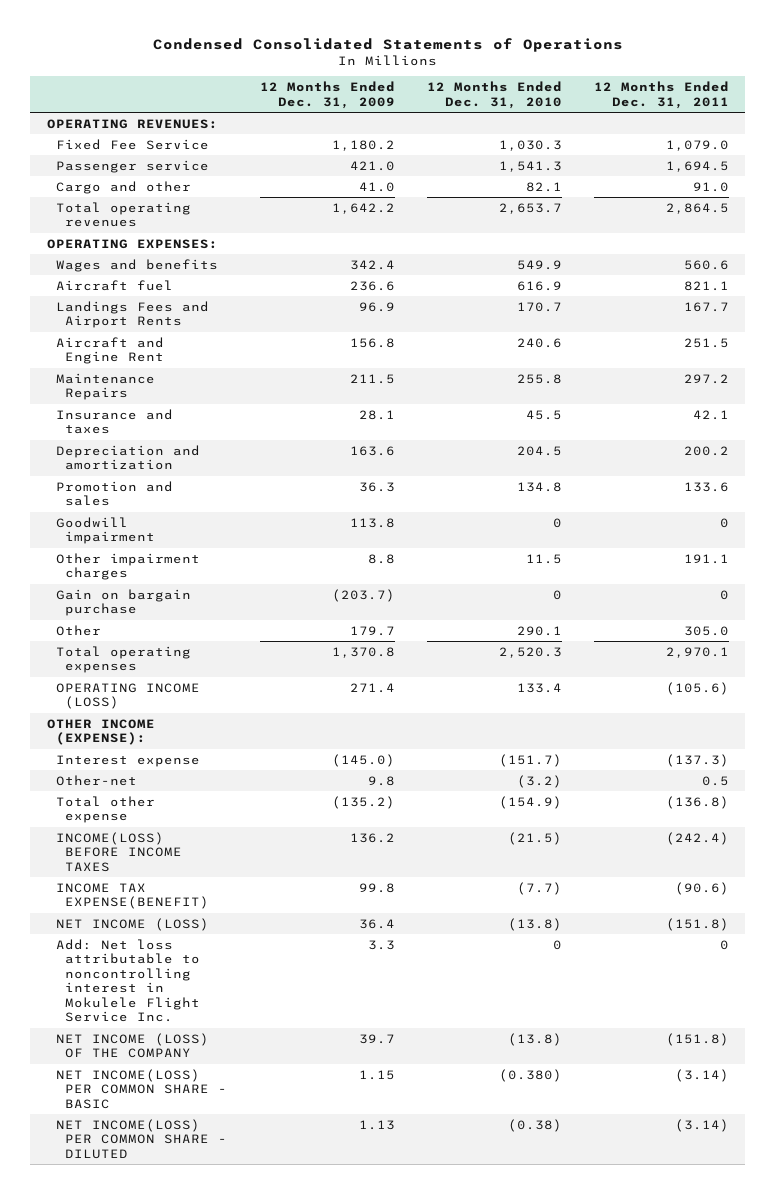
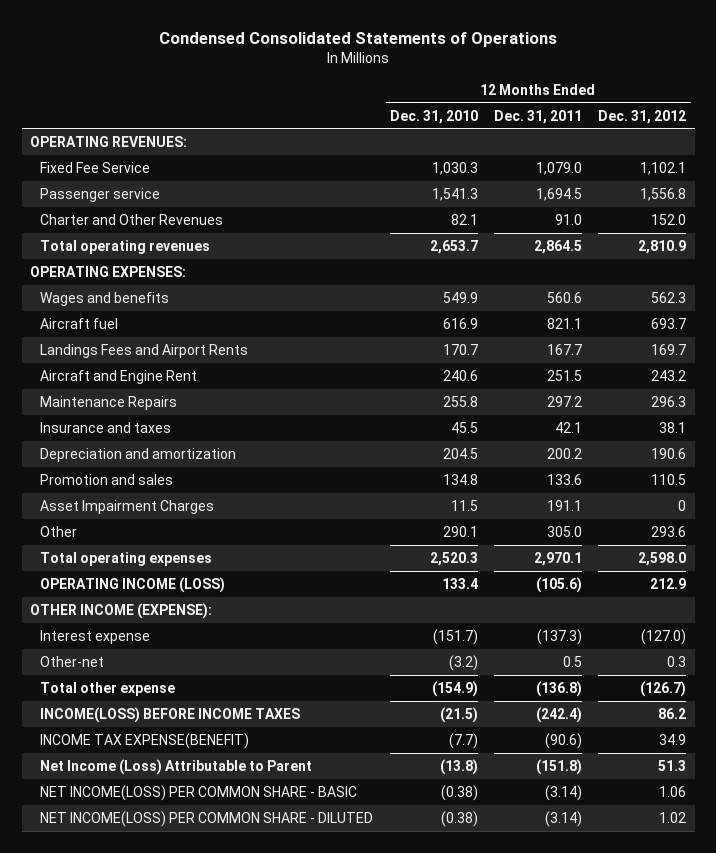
[259,81,395,109] 12 Months Ended Dec. 31, 2009 -> none
none -> [598,109,687,124] Dec. 31, 2012
[55,180,191,194] Cargo and other -> [40,213,224,225] Charter and Other Revenues
[55,516,156,545] Goodwill impairment -> none
[55,588,191,617] Gain on bargain purchase -> none
[55,552,200,581] Other impairment charges -> [40,499,215,514] Asset Impairment Charges
[55,938,201,1023] Add: Net loss attributable to noncontrolling interest in Mokulele Flight Service Inc. -> none
[55,1032,209,1059] NET INCOME (LOSS) OF THE COMPANY -> none
[55,917,209,931] NET INCOME (LOSS) -> [40,758,313,775] Net Income (Loss) Attributable to Parent
[498,1068,562,1082] (0.380) -> [440,784,478,801] (0.38)

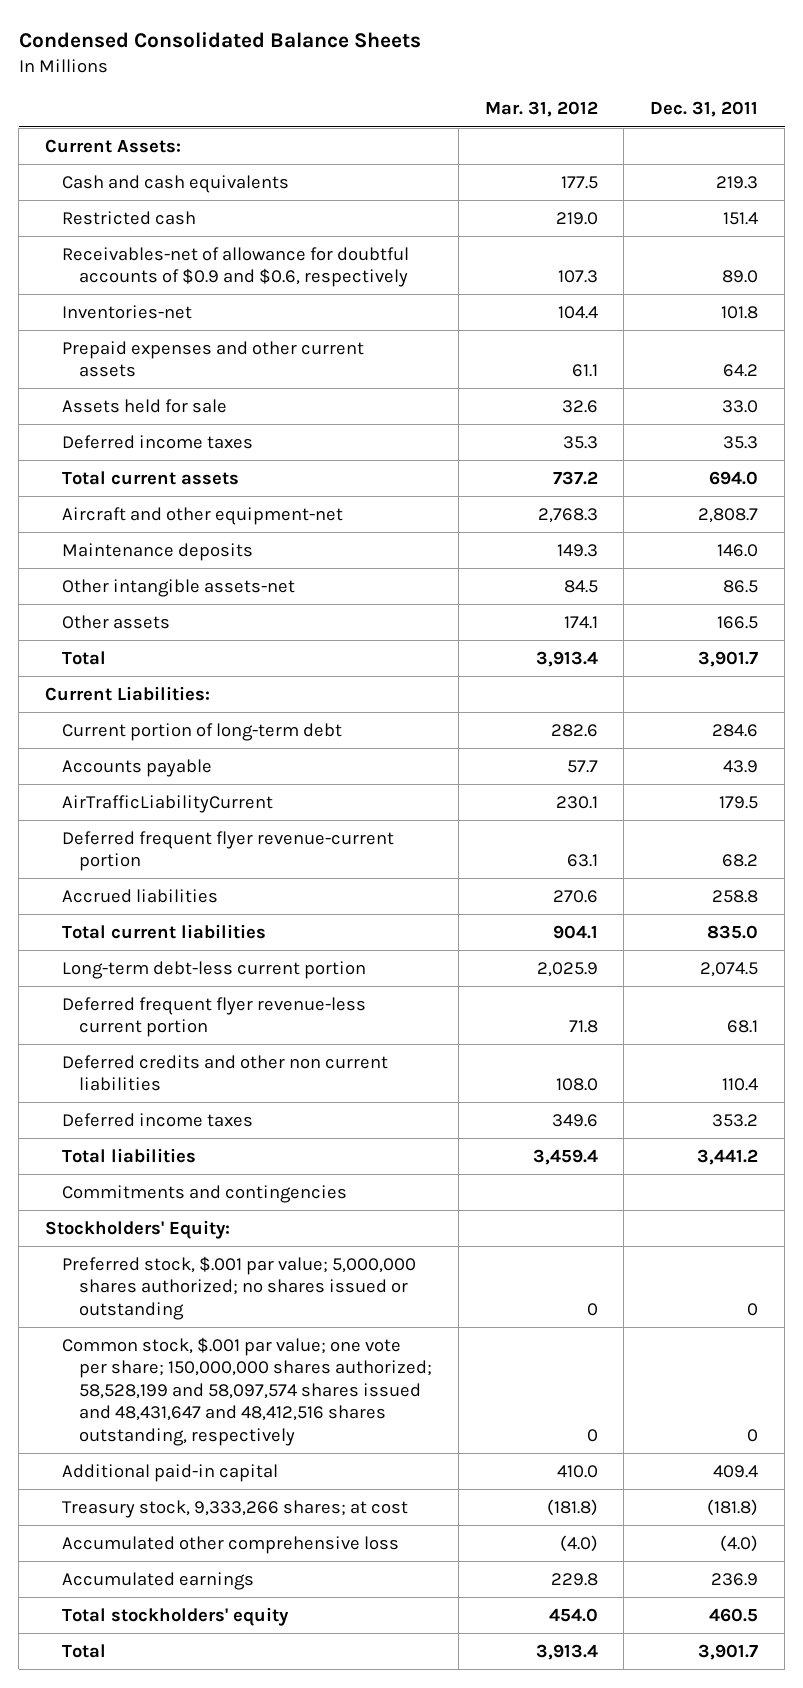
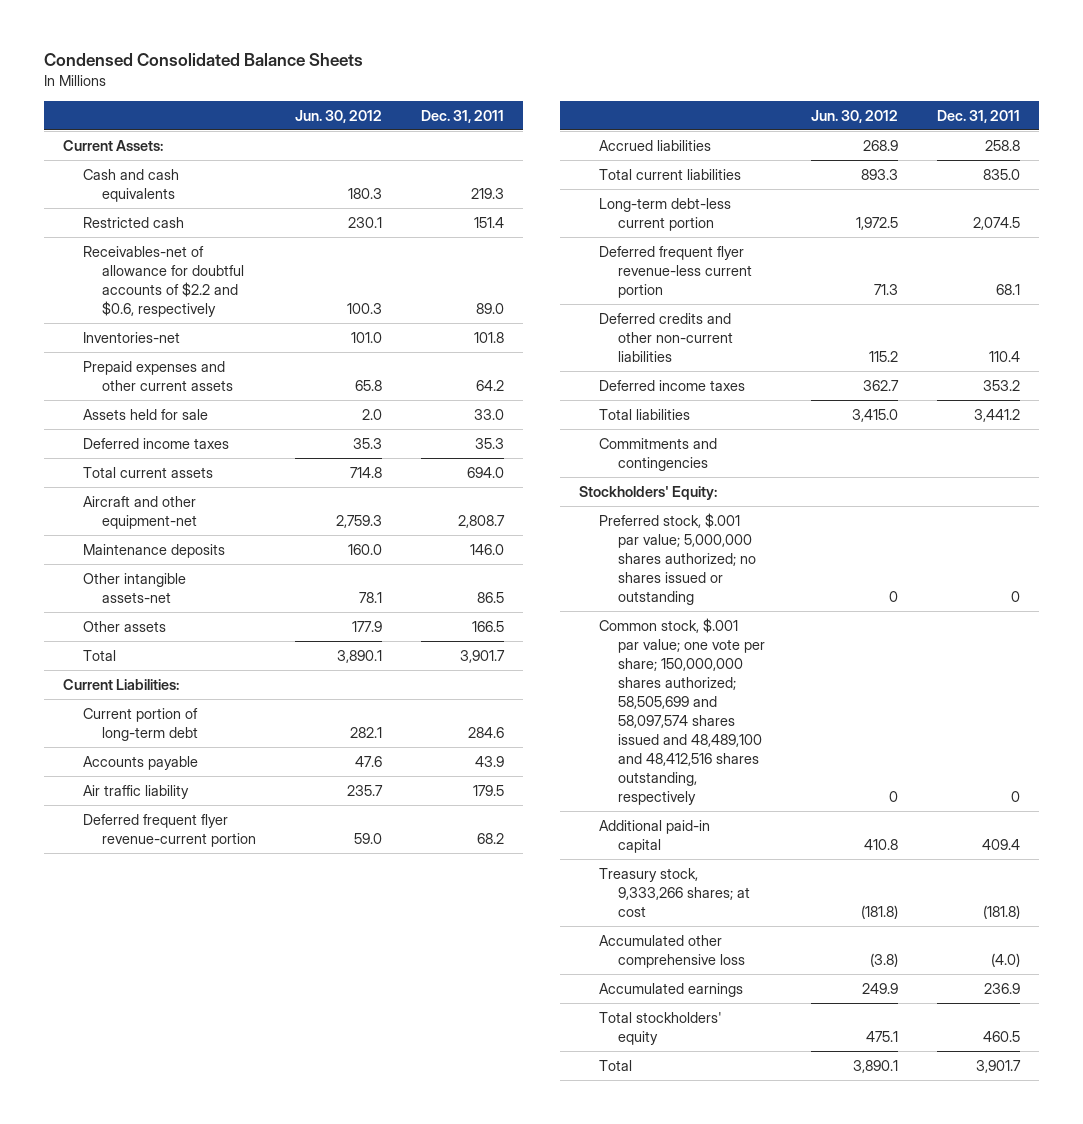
[484,101,598,118] Mar. 31, 2012 -> none
none -> [294,109,382,123] Jun. 30, 2012
[61,246,409,288] Receivables-net of allowance for doubtful accounts of $0.9 and $0.6, respectively -> [82,245,244,317] Receivables-net of allowance for doubtful accounts of $2.2 and $0.6, respectively
[61,794,273,813] AirTrafficLiabilityCurrent -> [82,784,189,799] Air traffic liability
[61,1054,388,1092] Deferred credits and other non current liabilities -> [598,312,734,362] Deferred credits and other non-current liabilities
[61,1336,432,1446] Common stock, $.001 par value; one vote per share; 150,000,000 shares authorized; 58,528,199 and 58,097,574 shares issued and 48,431,647 and 48,412,516 shares outstanding, respectively -> [598,617,766,806] Common stock, $.001 par value; one vote per share; 150,000,000 shares authorized; 58,505,699 and 58,097,574 shares issued and 48,489,100 and 48,412,516 shares outstanding, respectively

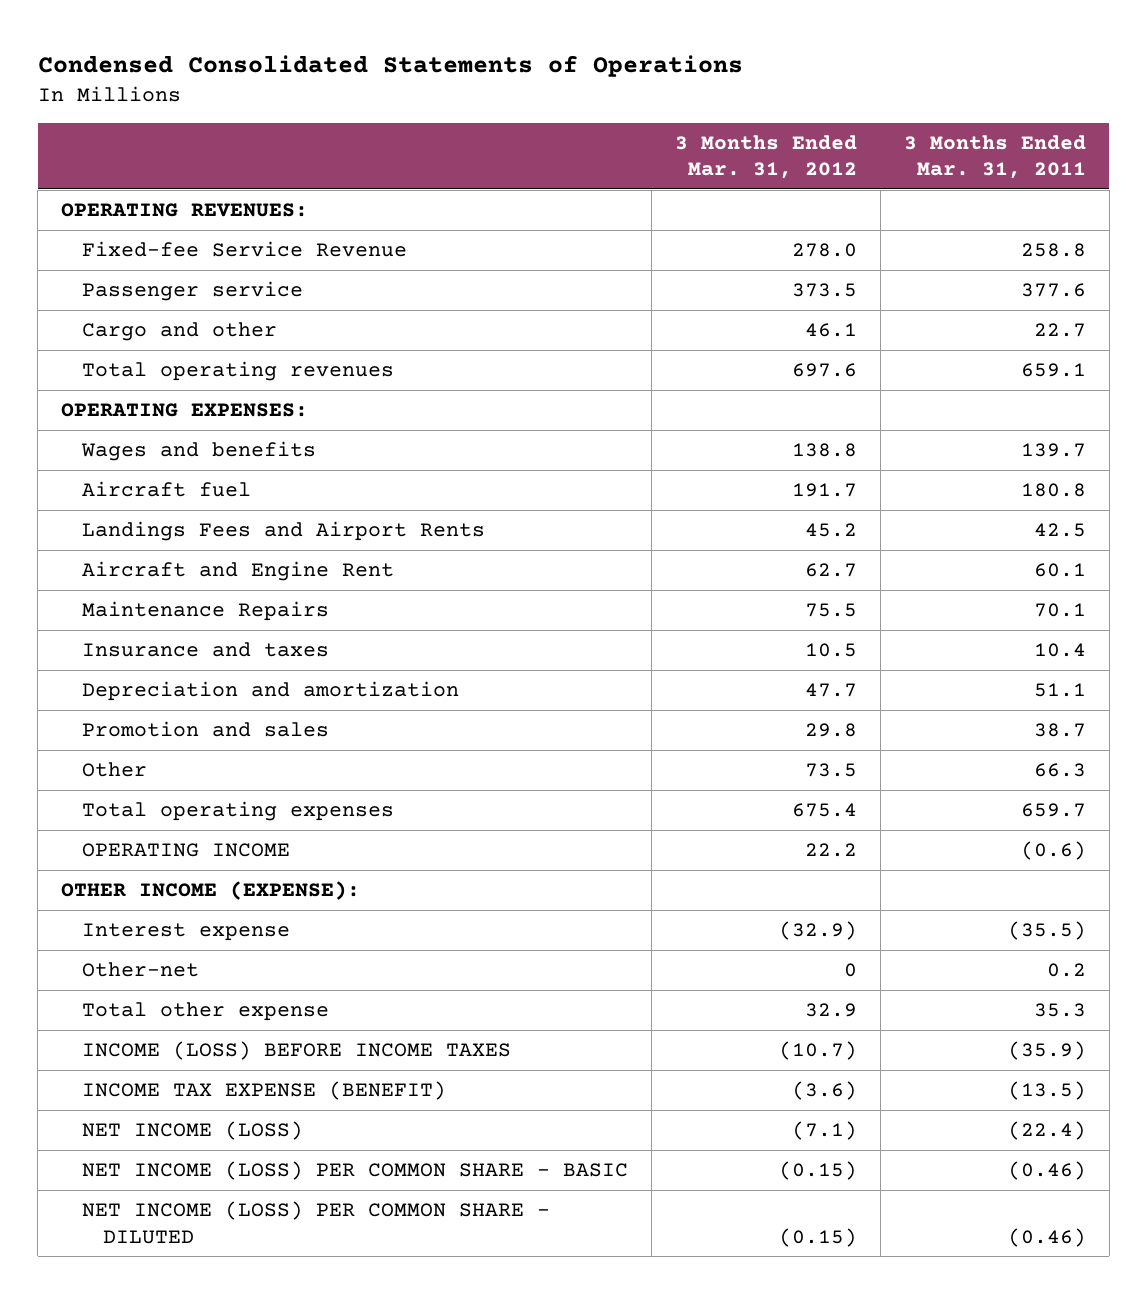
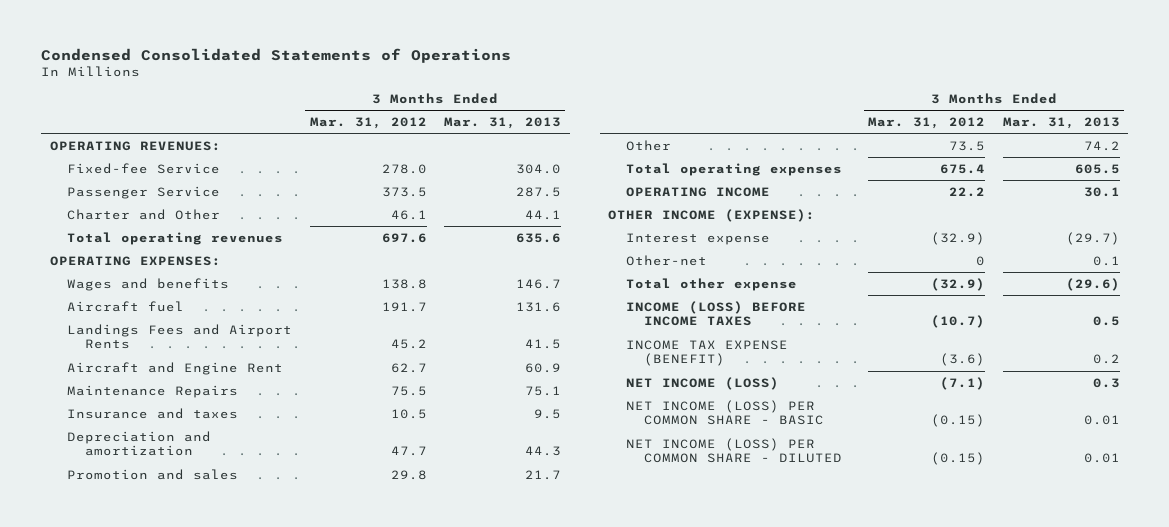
[903,134,1086,180] 3 Months Ended Mar. 31, 2011 -> none
none -> [443,117,561,130] Mar. 31, 2013
[81,241,407,258] Fixed-fee Service Revenue -> [67,162,221,174] Fixed-fee Service
[81,281,303,302] Passenger service -> [67,185,221,199] Passenger Service
[81,322,277,342] Cargo and other -> [67,208,221,220] Charter and Other
[804,1003,857,1018] 32.9 -> [931,277,986,291] (32.9)

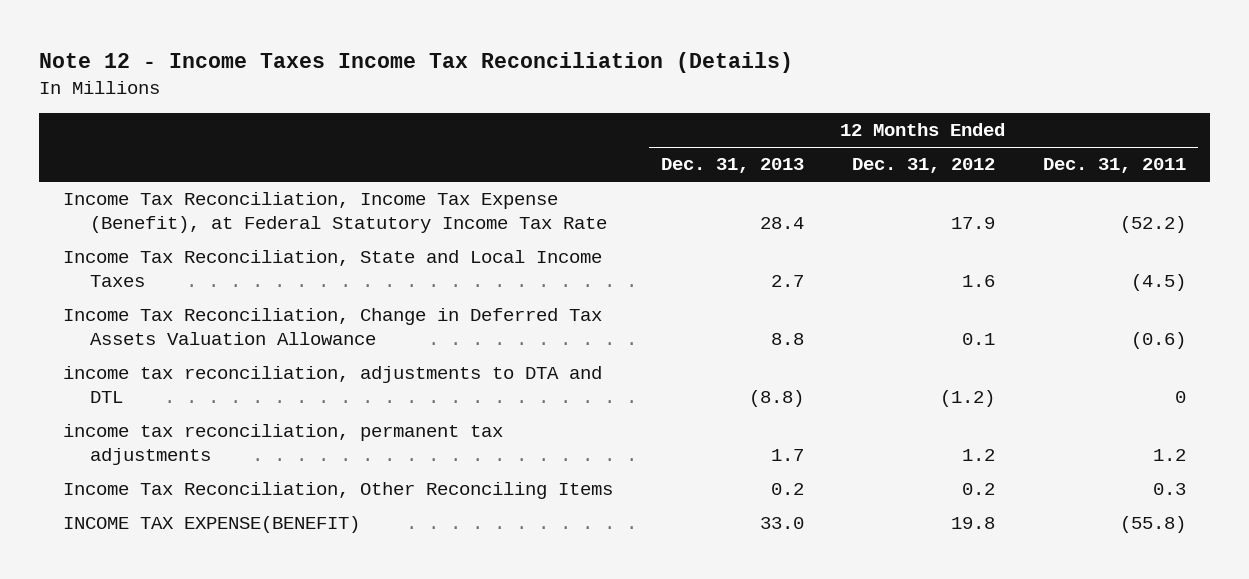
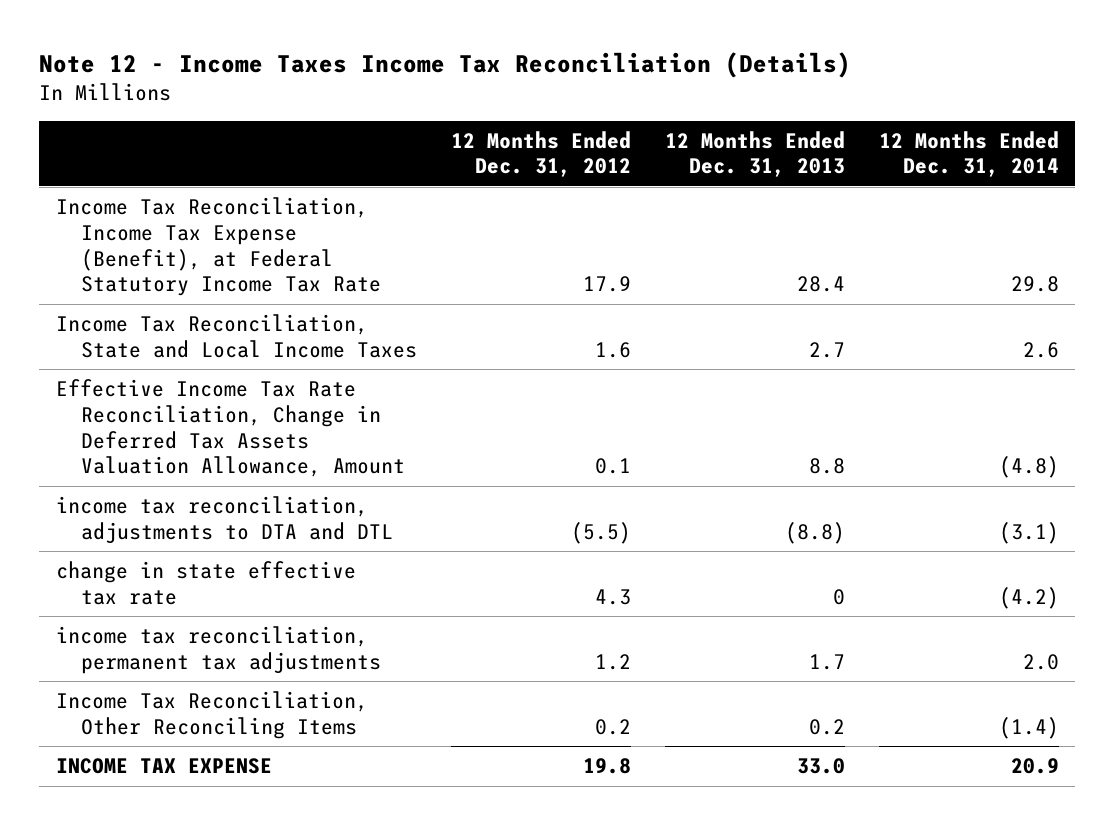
[1042,158,1186,174] Dec. 31, 2011 -> none
none -> [878,130,1059,178] 12 Months Ended Dec. 31, 2014
[63,308,603,346] Income Tax Reconciliation, Change in Deferred Tax Assets Valuation Allowance -> [56,379,406,478] Effective Income Tax Rate Reconciliation, Change in Deferred Tax Assets Valuation Allowance, Amount
[939,390,995,408] (1.2) -> [570,521,631,544] (5.5)
none -> [56,561,357,605] change in state effective tax rate
[63,516,361,534] INCOME TAX EXPENSE(BENEFIT) -> [56,758,273,775] INCOME TAX EXPENSE

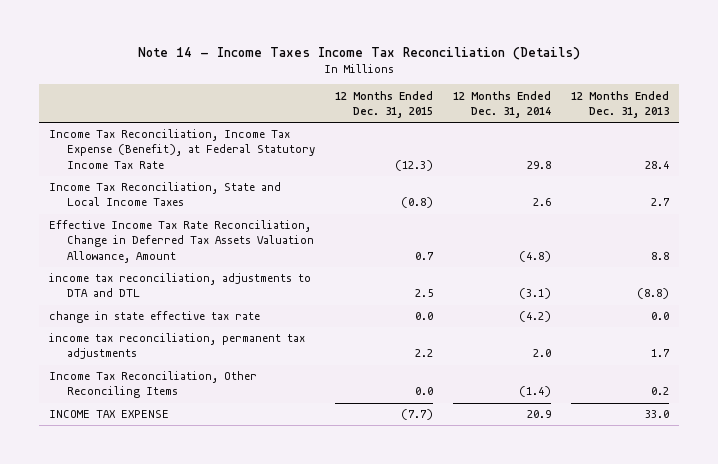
[39,51,852,78] Note 12 - Income Taxes Income Tax Reconciliation (Details) -> [137,46,580,60] Note 14 - Income Taxes Income Tax Reconciliation (Details)
[450,130,631,178] 12 Months Ended Dec. 31, 2012 -> none
none -> [334,90,433,118] 12 Months Ended Dec. 31, 2015
[832,588,845,605] 0 -> [651,312,670,321] 0.0

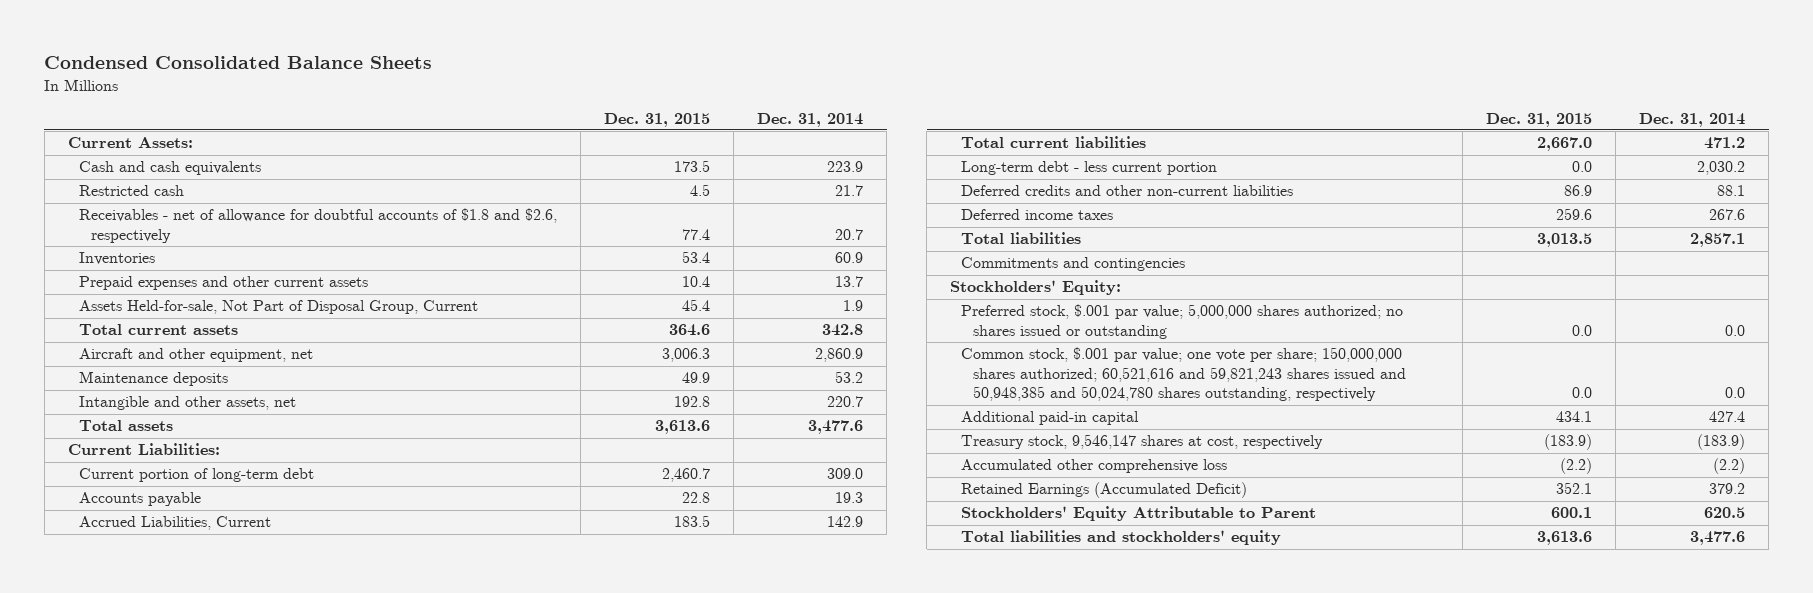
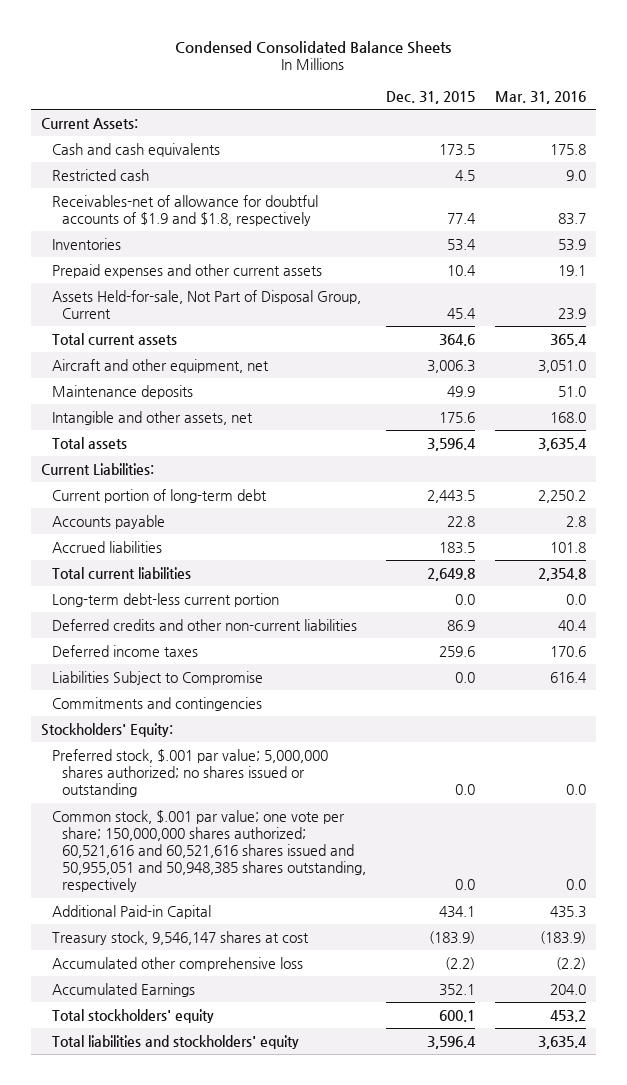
[757,112,864,127] Dec. 31, 2014 -> none
none -> [494,90,586,104] Mar. 31, 2016
[79,208,558,243] Receivables - net of allowance for doubtful accounts of $1.8 and $2.6, respectively -> [51,194,318,226] Receivables-net of allowance for doubtful accounts of $1.9 and $1.8, respectively
[674,396,711,408] 192.8 -> [439,411,476,423] 175.6
[655,420,711,435] 3,613.6 -> [427,437,477,451] 3,596.4
[662,468,711,483] 2,460.7 -> [427,489,476,503] 2,443.5
[79,516,272,531] Accrued Liabilities, Current -> [51,540,162,553] Accrued liabilities
[1537,137,1593,152] 2,667.0 -> [427,567,476,581] 2,649.8
[961,161,1218,176] Long-term debt - less current portion -> [51,592,279,607] Long-term debt-less current portion
[961,232,1082,245] Total liabilities -> none
none -> [51,670,263,685] Liabilities Subject to Compromise
[961,347,1406,402] Common stock, $.001 par value; one vote per share; 150,000,000 shares authorized; 60,521,616 and 59,821,243 shares issued and 50,948,385 and 50,024,780 shares outstanding, respectively -> [51,809,367,893] Common stock, $.001 par value; one vote per share; 150,000,000 shares authorized; 60,521,616 and 60,521,616 shares issued and 50,955,051 and 50,948,385 shares outstanding, respectively
[961,411,1140,426] Additional paid-in capital -> [51,904,211,919] Additional Paid-in Capital
[961,434,1324,450] Treasury stock, 9,546,147 shares at cost, respectively -> [51,930,309,945] Treasury stock, 9,546,147 shares at cost
[961,482,1248,499] Retained Earnings (Accumulated Deficit) -> [51,982,195,997] Accumulated Earnings
[961,506,1317,522] Stockholders' Equity Attributable to Parent -> [51,1008,214,1023] Total stockholders' equity
[1537,531,1593,546] 3,613.6 -> [427,1035,477,1049] 3,596.4

